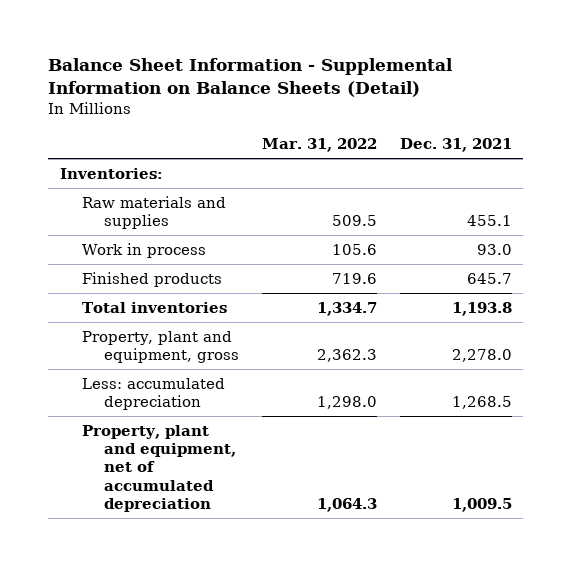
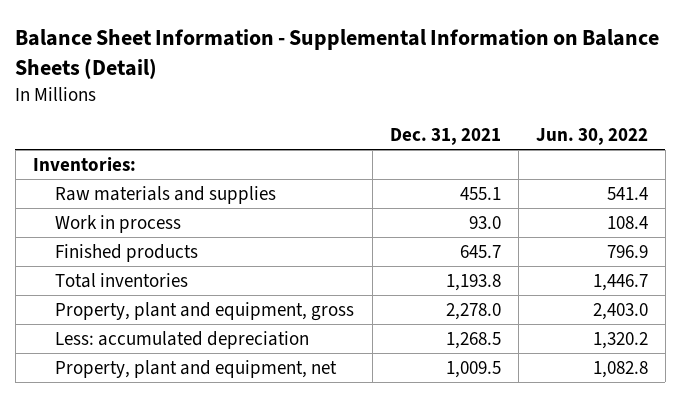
[261,138,377,153] Mar. 31, 2022 -> none
none -> [535,127,648,145] Jun. 30, 2022
[81,424,236,512] Property, plant and equipment, net of accumulated depreciation -> [55,359,338,378] Property, plant and equipment, net

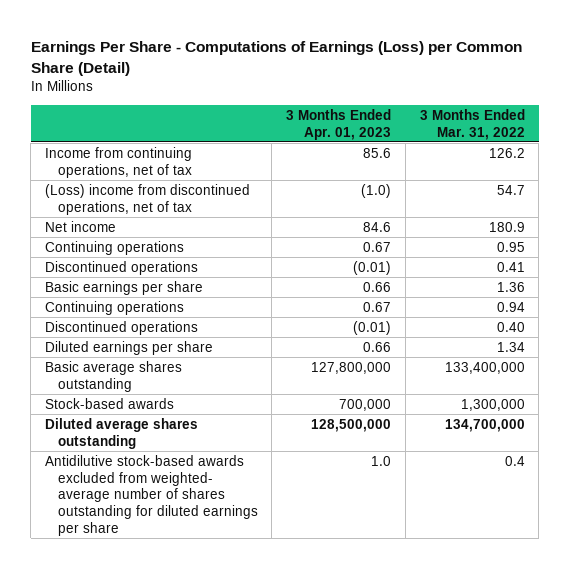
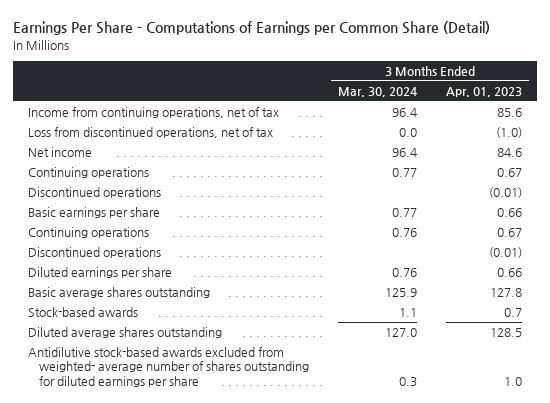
[30,40,522,76] Earnings Per Share - Computations of Earnings (Loss) per Common Share (Detail) -> [13,21,491,36] Earnings Per Share - Computations of Earnings per Common Share (Detail)
[419,108,525,140] 3 Months Ended Mar. 31, 2022 -> none
none -> [337,86,417,97] Mar. 30, 2024
[44,183,250,215] (Loss) income from discontinued operations, net of tax -> [27,127,273,139] Loss from discontinued operations, net of tax
[311,361,392,374] 127,800,000 -> [490,288,523,298] 127.8
[339,398,392,411] 700,000 -> [504,308,523,318] 0.7
[311,418,392,432] 128,500,000 -> [490,328,523,338] 128.5

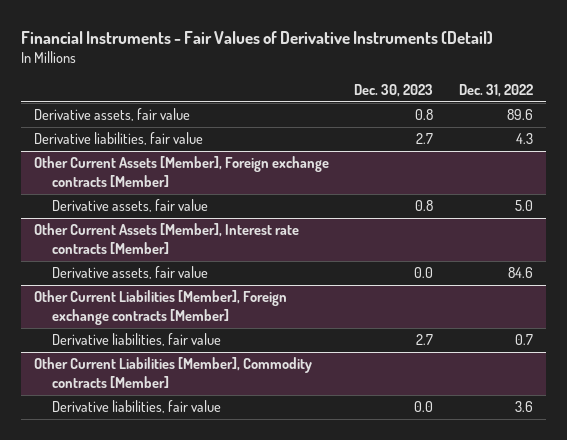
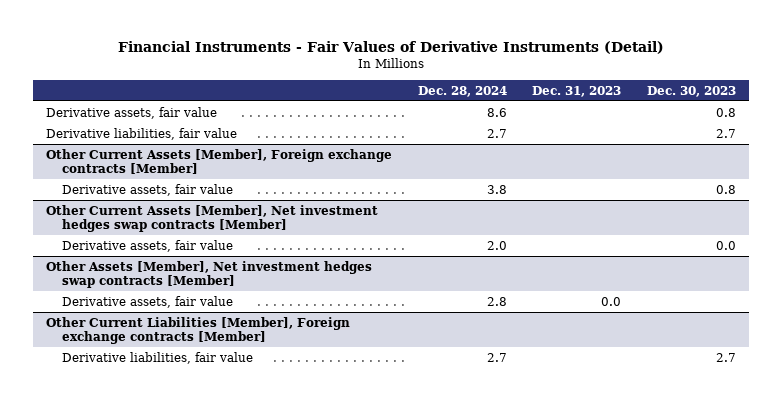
[459,84,534,98] Dec. 31, 2022 -> none
none -> [417,85,507,97] Dec. 28, 2024
none -> [532,85,622,97] Dec. 31, 2023
[33,223,299,255] Other Current Assets [Member], Interest rate contracts [Member] -> none
none -> [46,204,379,232] Other Current Assets [Member], Net investment hedges swap contracts [Member]
none -> [46,260,373,288] Other Assets [Member], Net investment hedges swap contracts [Member]
none -> [61,295,233,308] Derivative assets, fair value
[33,357,312,389] Other Current Liabilities [Member], Commodity contracts [Member] -> none
[52,400,222,414] Derivative liabilities, fair value -> none

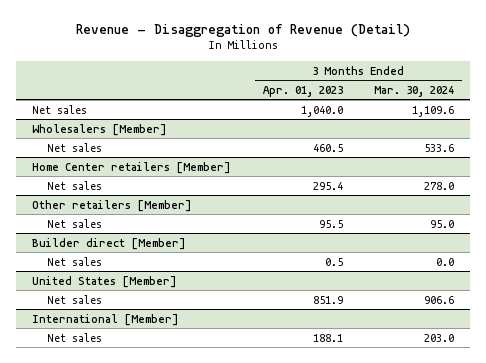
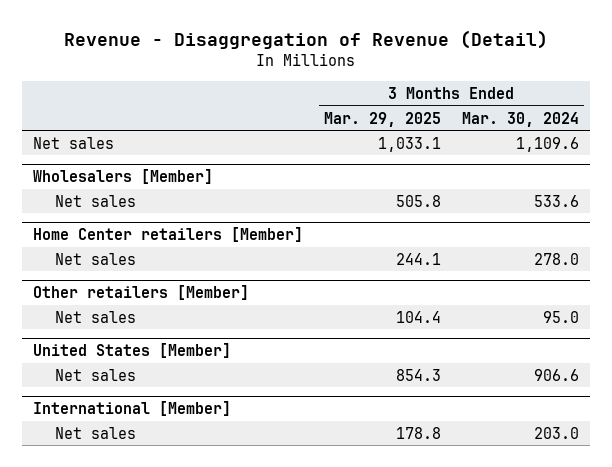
[262,85,343,97] Apr. 01, 2023 -> none
none -> [323,111,441,127] Mar. 29, 2025
[31,237,186,250] Builder direct [Member] -> none
[47,256,103,266] Net sales -> none

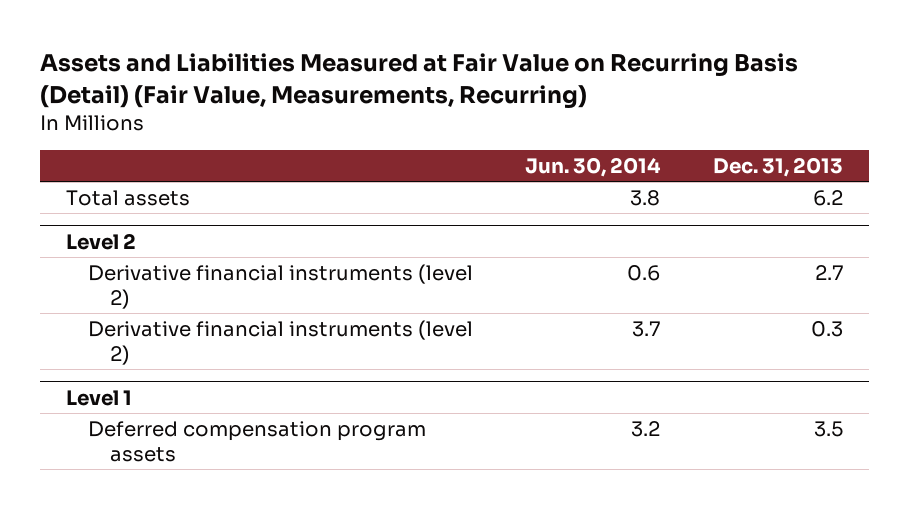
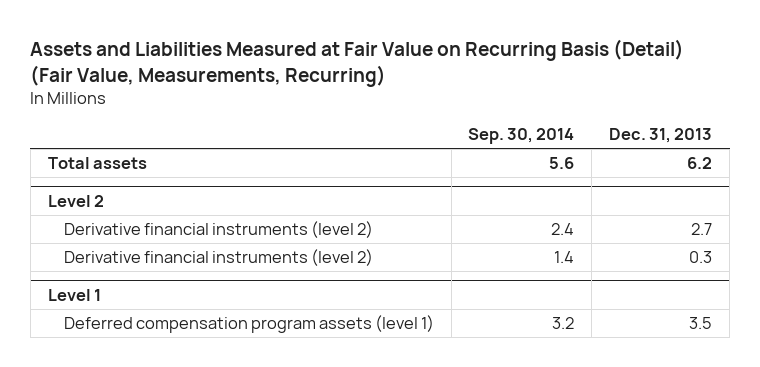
[525,157,662,178] Jun. 30, 2014 -> none
none -> [468,128,575,145] Sep. 30, 2014
[87,421,426,463] Deferred compensation program assets -> [63,315,434,334] Deferred compensation program assets (level 1)

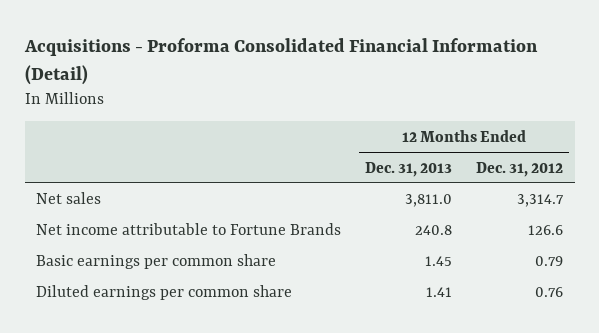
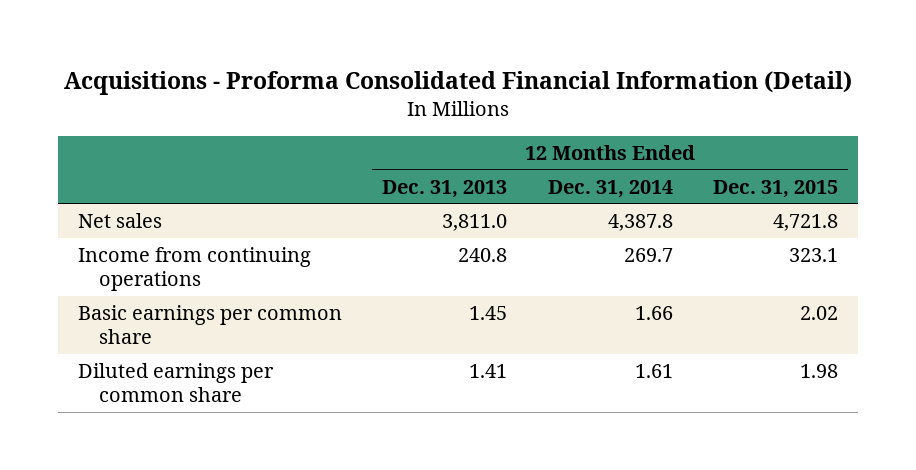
[475,161,563,177] Dec. 31, 2012 -> none
none -> [547,179,673,198] Dec. 31, 2014
none -> [713,179,839,198] Dec. 31, 2015
[36,223,342,236] Net income attributable to Fortune Brands -> [78,246,312,292] Income from continuing operations

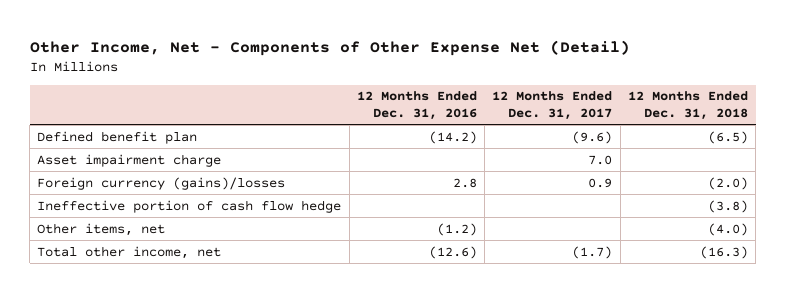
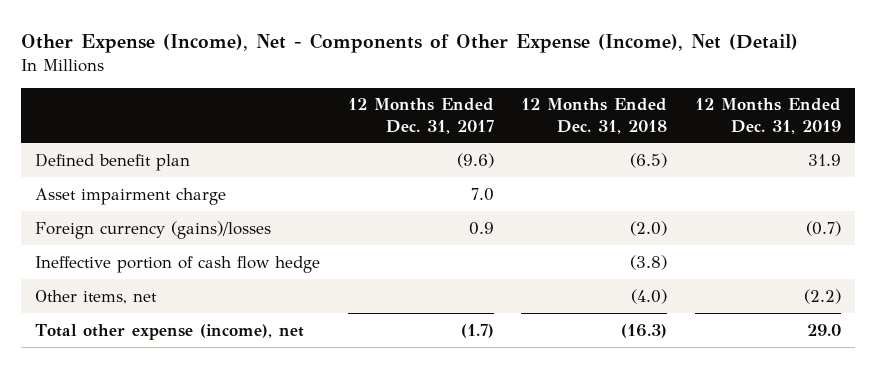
[29,39,630,56] Other Income, Net - Components of Other Expense Net (Detail) -> [21,32,799,53] Other Expense (Income), Net - Components of Other Expense (Income), Net (Detail)
[356,91,477,121] 12 Months Ended Dec. 31, 2016 -> none
none -> [694,98,841,134] 12 Months Ended Dec. 31, 2019
[37,245,222,259] Total other income, net -> [35,323,305,340] Total other expense (income), net

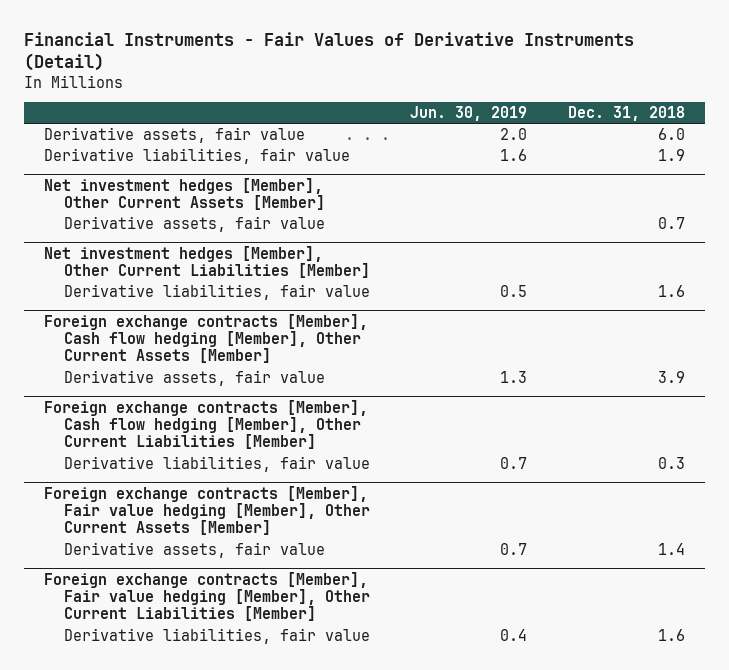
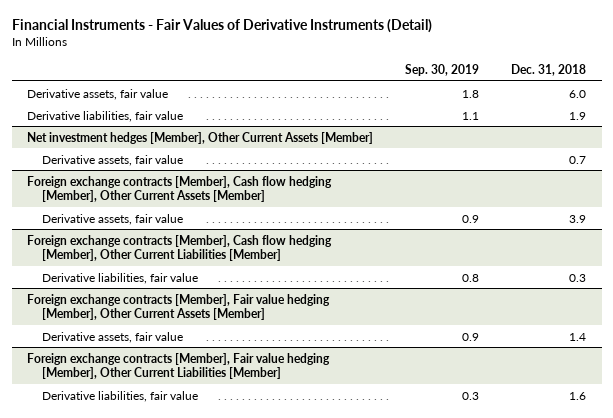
[410,105,528,121] Jun. 30, 2019 -> none
none -> [405,63,480,76] Sep. 30, 2019
[43,245,371,278] Net investment hedges [Member], Other Current Liabilities [Member] -> none
[64,283,371,300] Derivative liabilities, fair value -> none

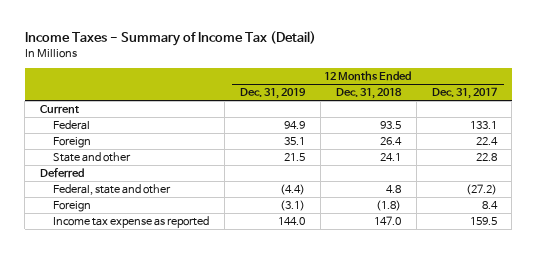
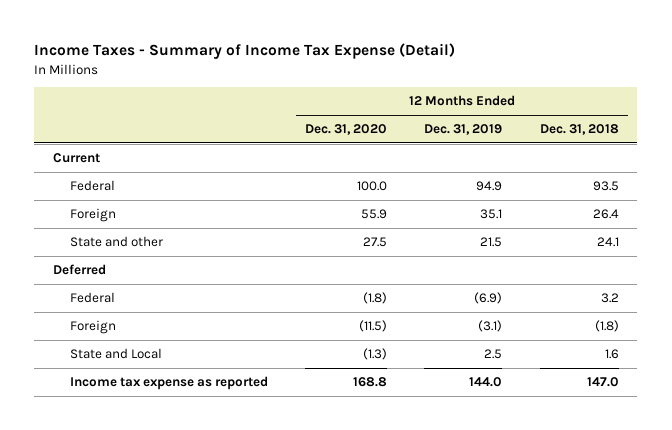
[24,30,316,46] Income Taxes - Summary of Income Tax (Detail) -> [34,43,456,60] Income Taxes - Summary of Income Tax Expense (Detail)
[431,87,497,100] Dec. 31, 2017 -> none
none -> [305,124,388,136] Dec. 31, 2020
[52,184,171,196] Federal, state and other -> [70,292,116,304] Federal
[279,184,305,196] (4.4) -> [474,292,503,305] (6.9)
[385,185,401,194] 4.8 -> [600,293,619,304] 3.2
none -> [70,348,163,360] State and Local

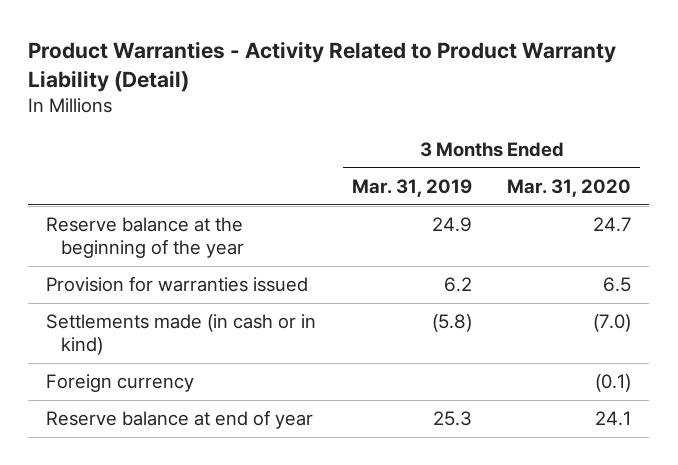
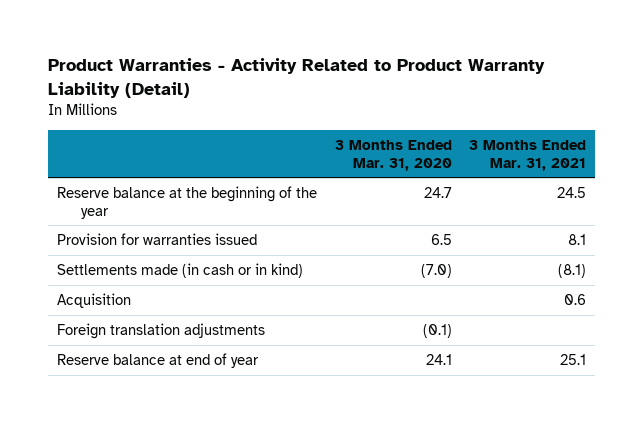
[351,178,472,197] Mar. 31, 2019 -> none
none -> [469,139,587,171] 3 Months Ended Mar. 31, 2021
none -> [56,292,131,308] Acquisition
[46,374,195,393] Foreign currency -> [56,322,265,339] Foreign translation adjustments

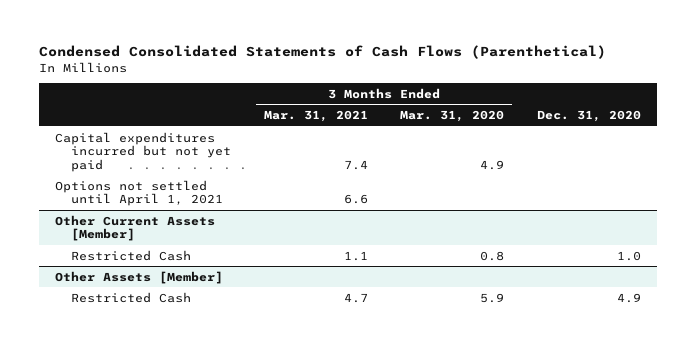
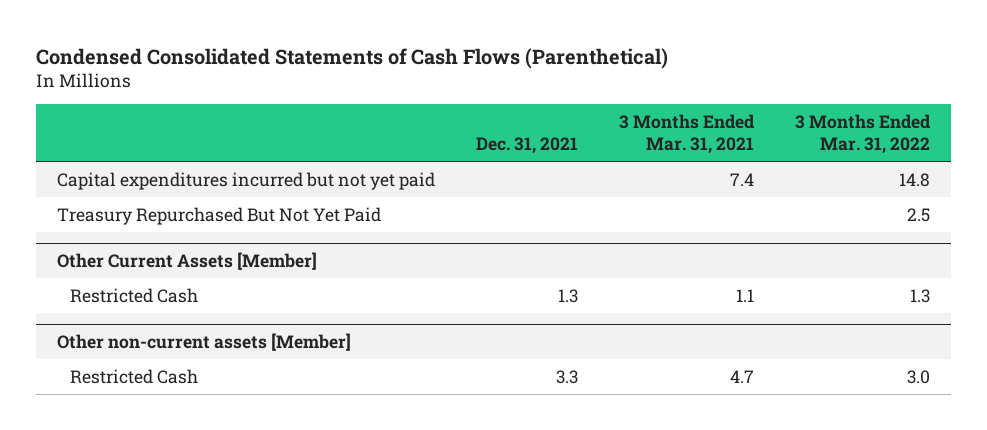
[400,110,505,123] Mar. 31, 2020 -> none
[536,110,641,123] Dec. 31, 2020 -> none
none -> [476,137,579,155] Dec. 31, 2021
none -> [795,114,932,155] 3 Months Ended Mar. 31, 2022
[54,179,224,207] Options not settled until April 1, 2021 -> none
none -> [57,206,382,225] Treasury Repurchased But Not Yet Paid
[54,270,223,284] Other Assets [Member] -> [57,332,352,351] Other non-current assets [Member]

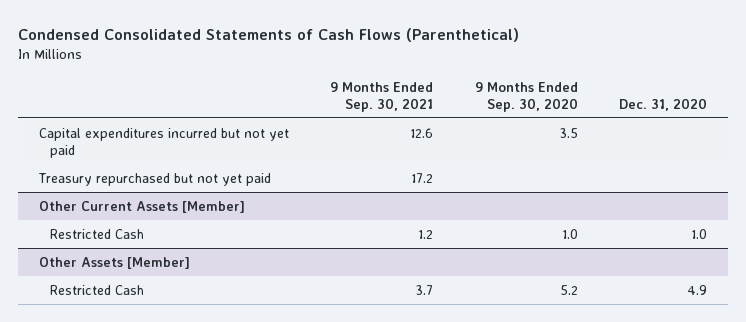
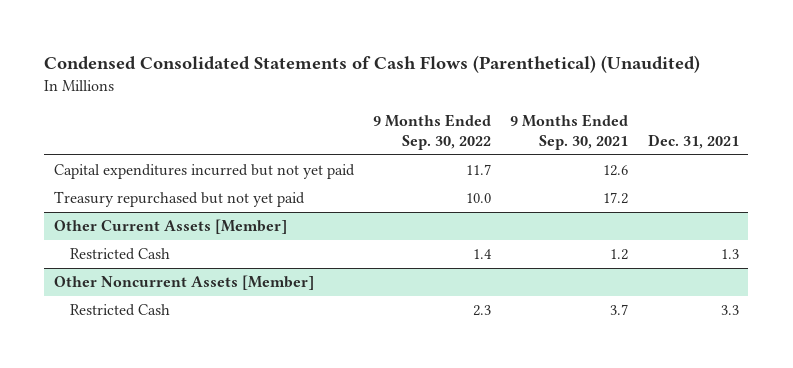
[18,27,520,42] Condensed Consolidated Statements of Cash Flows (Parenthetical) -> [44,55,701,74] Condensed Consolidated Statements of Cash Flows (Parenthetical) (Unaudited)
[474,81,578,112] 9 Months Ended Sep. 30, 2020 -> none
[619,97,708,111] Dec. 31, 2020 -> none
none -> [373,113,492,150] 9 Months Ended Sep. 30, 2022
none -> [647,133,739,149] Dec. 31, 2021
[38,256,190,269] Other Assets [Member] -> [53,275,314,291] Other Noncurrent Assets [Member]

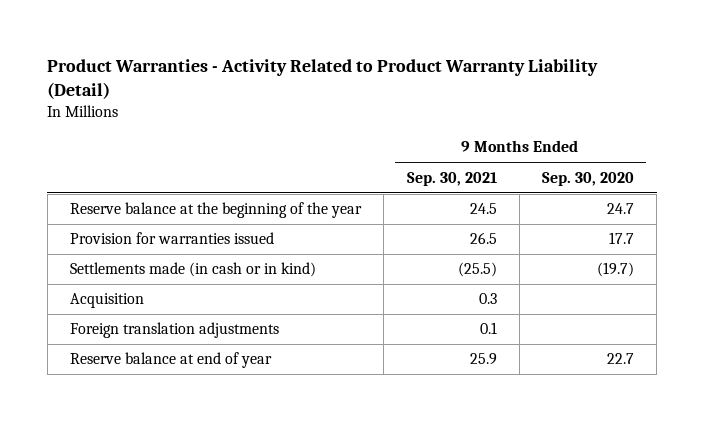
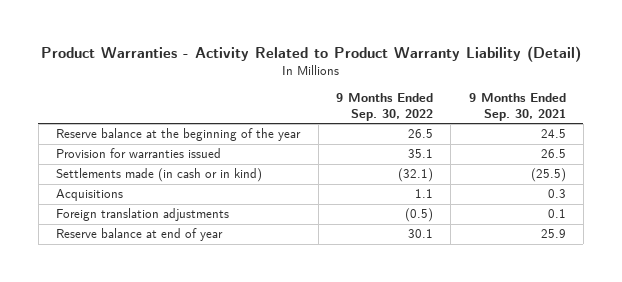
[542,171,635,186] Sep. 30, 2020 -> none
none -> [335,93,433,121] 9 Months Ended Sep. 30, 2022
[70,293,145,309] Acquisition -> [56,189,124,202] Acquisitions

